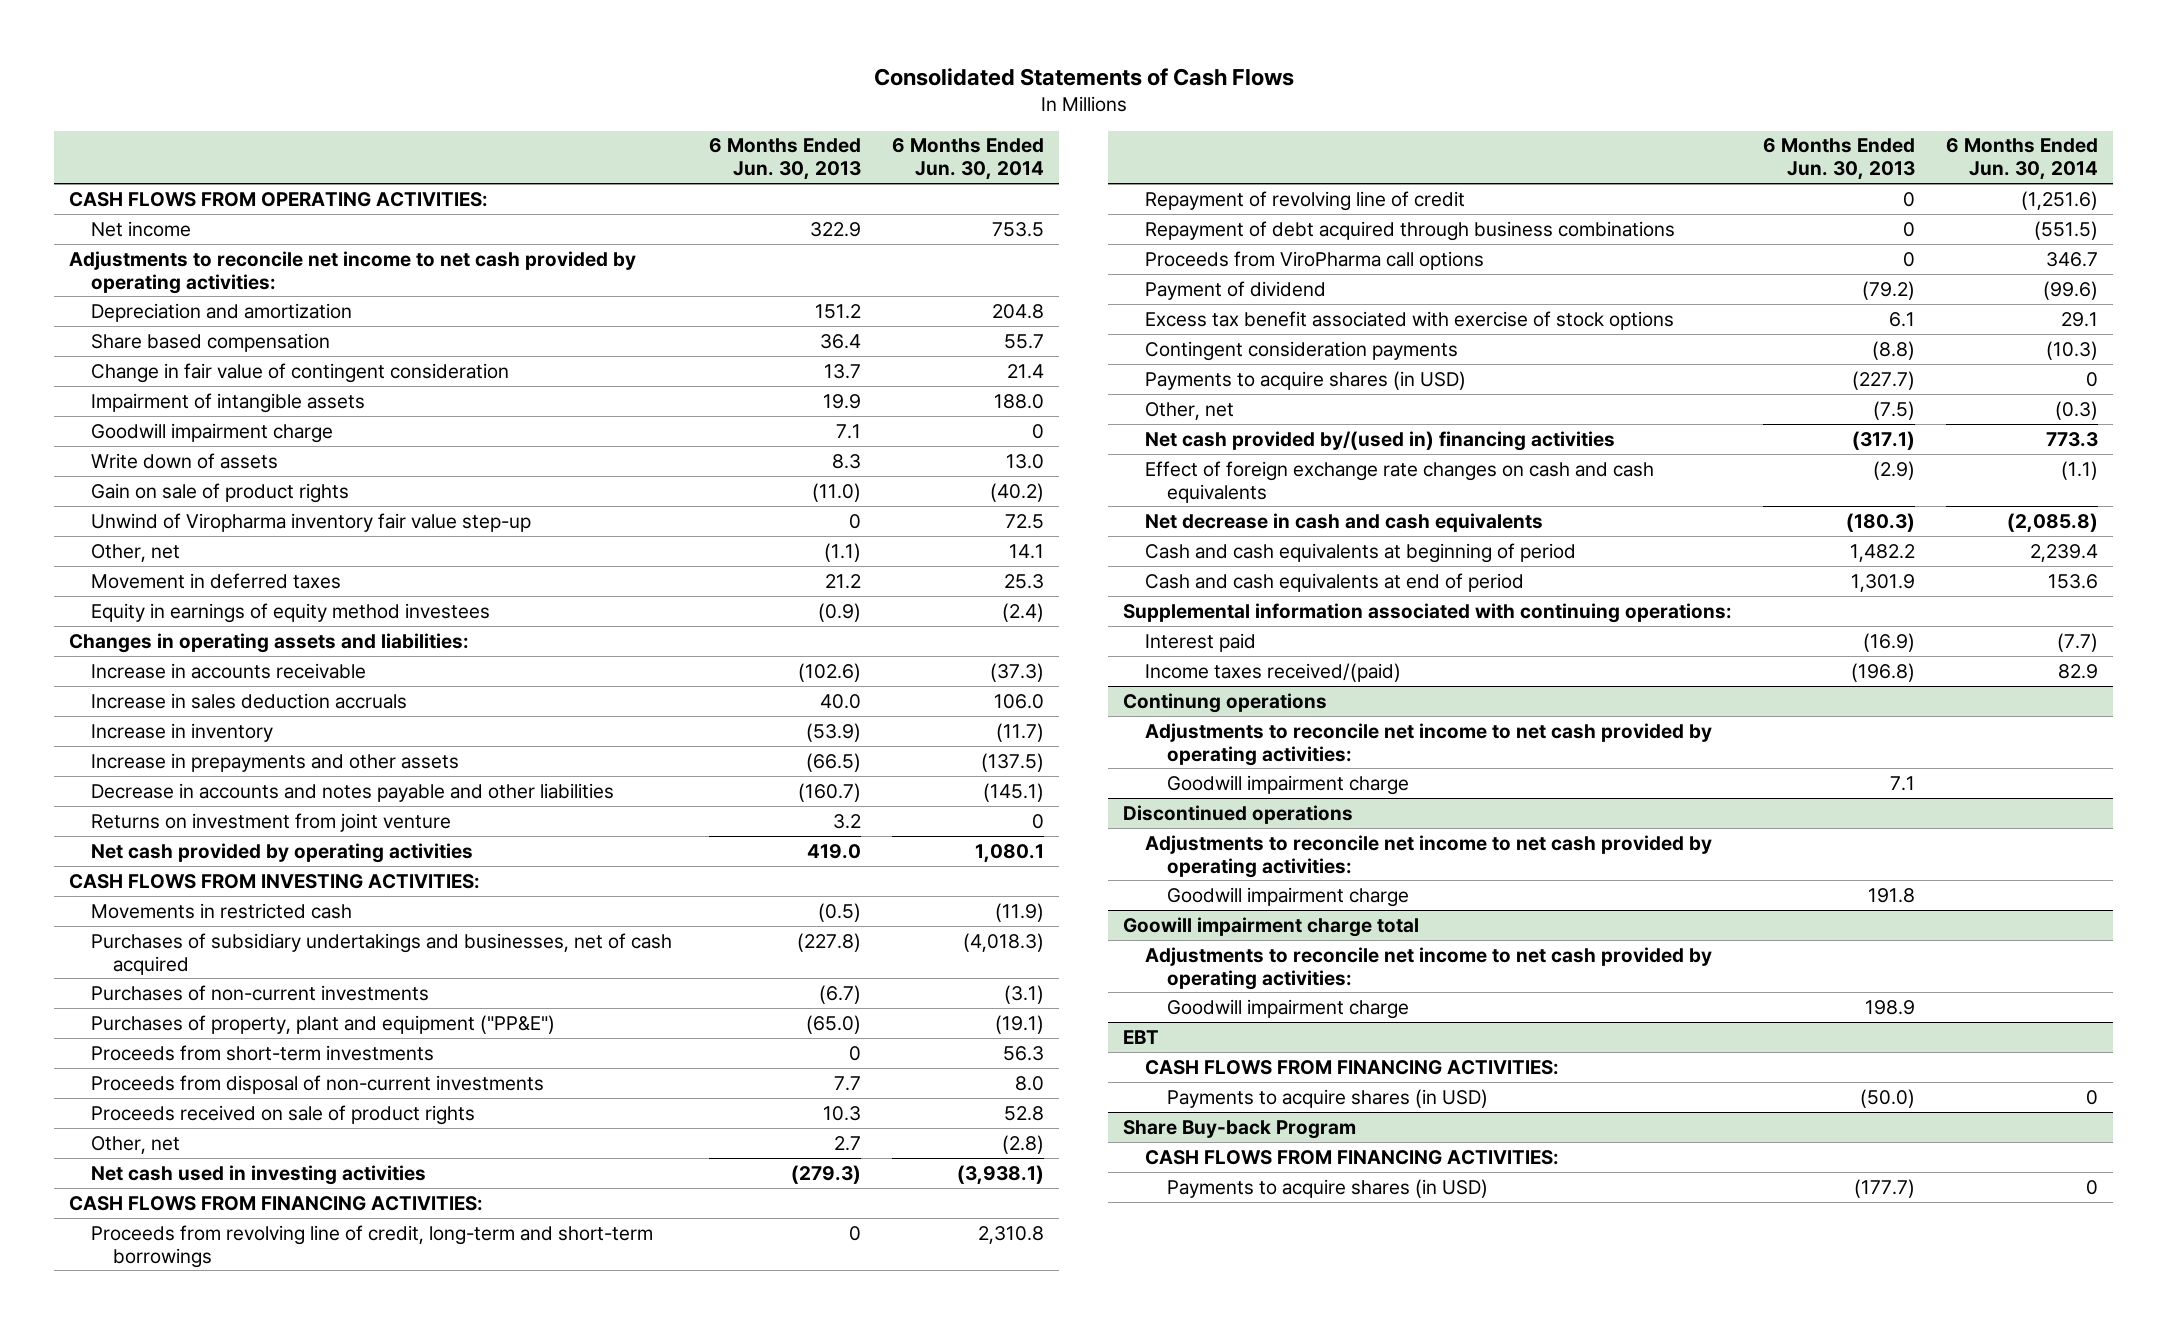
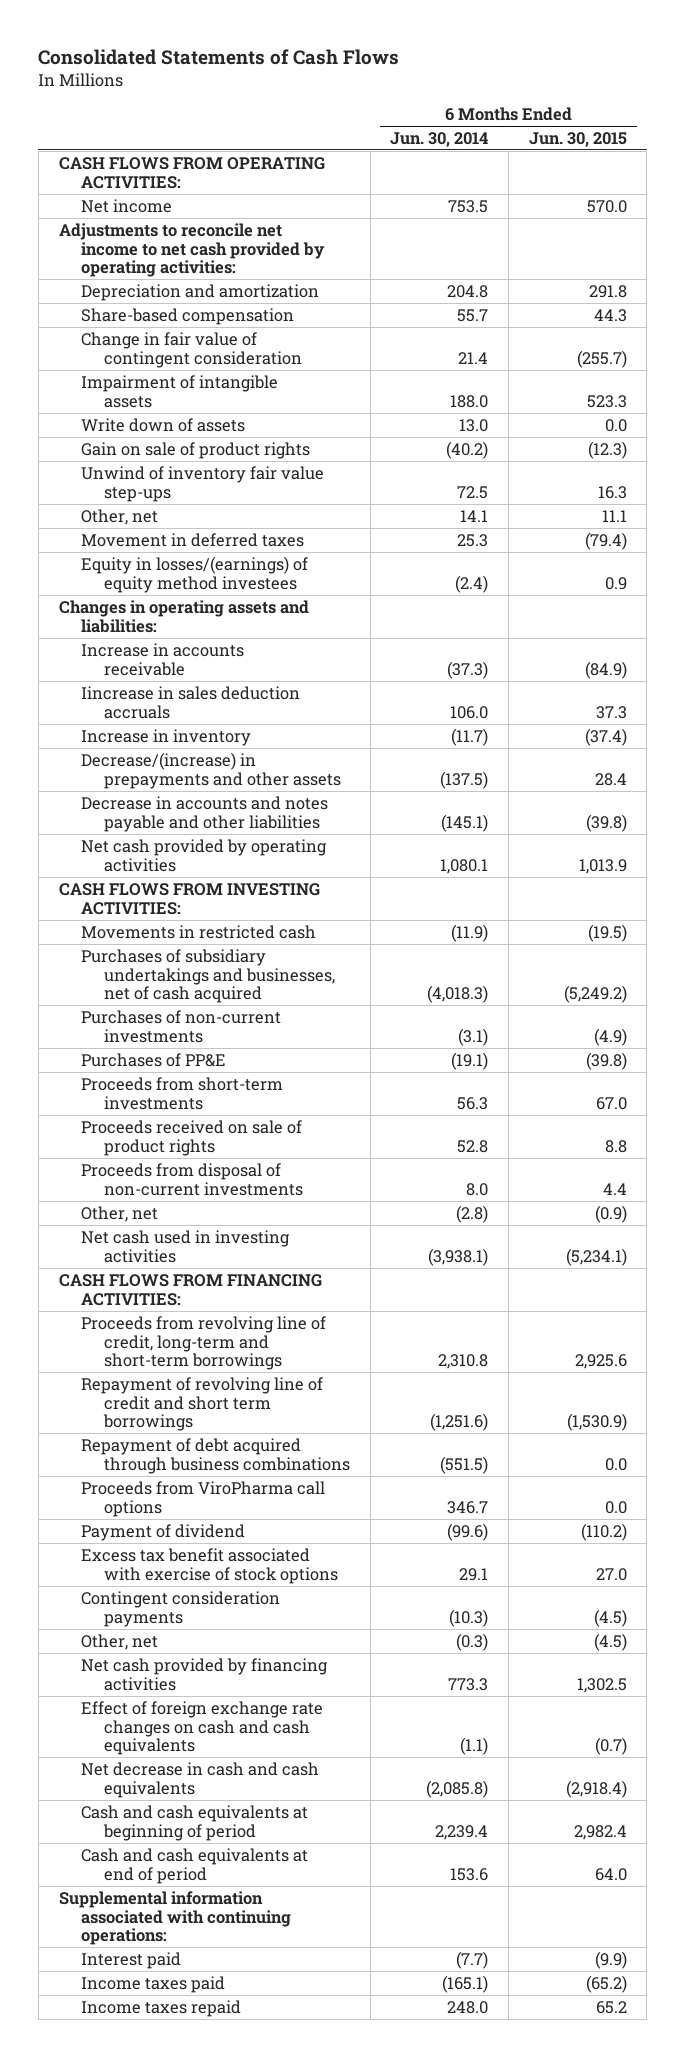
[709,138,862,181] 6 Months Ended Jun. 30, 2013 -> none
none -> [528,131,627,147] Jun. 30, 2015
[91,332,331,352] Share based compensation -> [81,307,295,325] Share-based compensation
[91,422,334,443] Goodwill impairment charge -> none
[91,512,532,532] Unwind of Viropharma inventory fair value step-up -> [81,465,325,502] Unwind of inventory fair value step-ups
[91,602,491,623] Equity in earnings of equity method investees -> [81,555,309,593] Equity in losses/(earnings) of equity method investees
[91,692,408,709] Increase in sales deduction accruals -> [81,685,301,719] Iincrease in sales deduction accruals
[91,752,460,772] Increase in prepayments and other assets -> [81,751,342,789] Decrease/(increase) in prepayments and other assets
[91,812,452,832] Returns on investment from joint venture -> none
[91,1014,556,1034] Purchases of property, plant and equipment ("PP&E") -> [81,1052,227,1067] Purchases of PP&E
[91,1074,545,1094] Proceeds from disposal of non-current investments -> [81,1162,304,1196] Proceeds from disposal of non-current investments
[1145,190,1466,211] Repayment of revolving line of credit -> [81,1376,324,1432] Repayment of revolving line of credit and short term borrowings
[1145,370,1467,390] Payments to acquire shares (in USD) -> none
[1145,430,1616,451] Net cash provided by/(used in) financing activities -> [81,1657,329,1691] Net cash provided by financing activities
[1123,692,1328,713] Continung operations -> none
[1145,722,1713,766] Adjustments to reconcile net income to net cash provided by operating activities: -> none
[1166,774,1409,795] Goodwill impairment charge -> none
[1123,804,1354,824] Discontinued operations -> none
[1145,834,1713,878] Adjustments to reconcile net income to net cash provided by operating activities: -> none
[1166,886,1409,907] Goodwill impairment charge -> none
[1123,916,1420,937] Goowill impairment charge total -> none
[1145,946,1713,990] Adjustments to reconcile net income to net cash provided by operating activities: -> none
[1166,998,1409,1019] Goodwill impairment charge -> none
[1123,1029,1160,1044] EBT -> none
[1145,1059,1560,1075] CASH FLOWS FROM FINANCING ACTIVITIES: -> none
[1166,1088,1488,1108] Payments to acquire shares (in USD) -> none
[1123,1119,1357,1139] Share Buy-back Program -> none
[1145,1149,1560,1165] CASH FLOWS FROM FINANCING ACTIVITIES: -> none
[1166,1178,1488,1198] Payments to acquire shares (in USD) -> none
[1145,662,1402,682] Income taxes received/(paid) -> [81,1975,226,1993] Income taxes paid
[2057,663,2098,679] 82.9 -> [442,1974,489,1993] (165.1)
none -> [81,1999,242,2017] Income taxes repaid

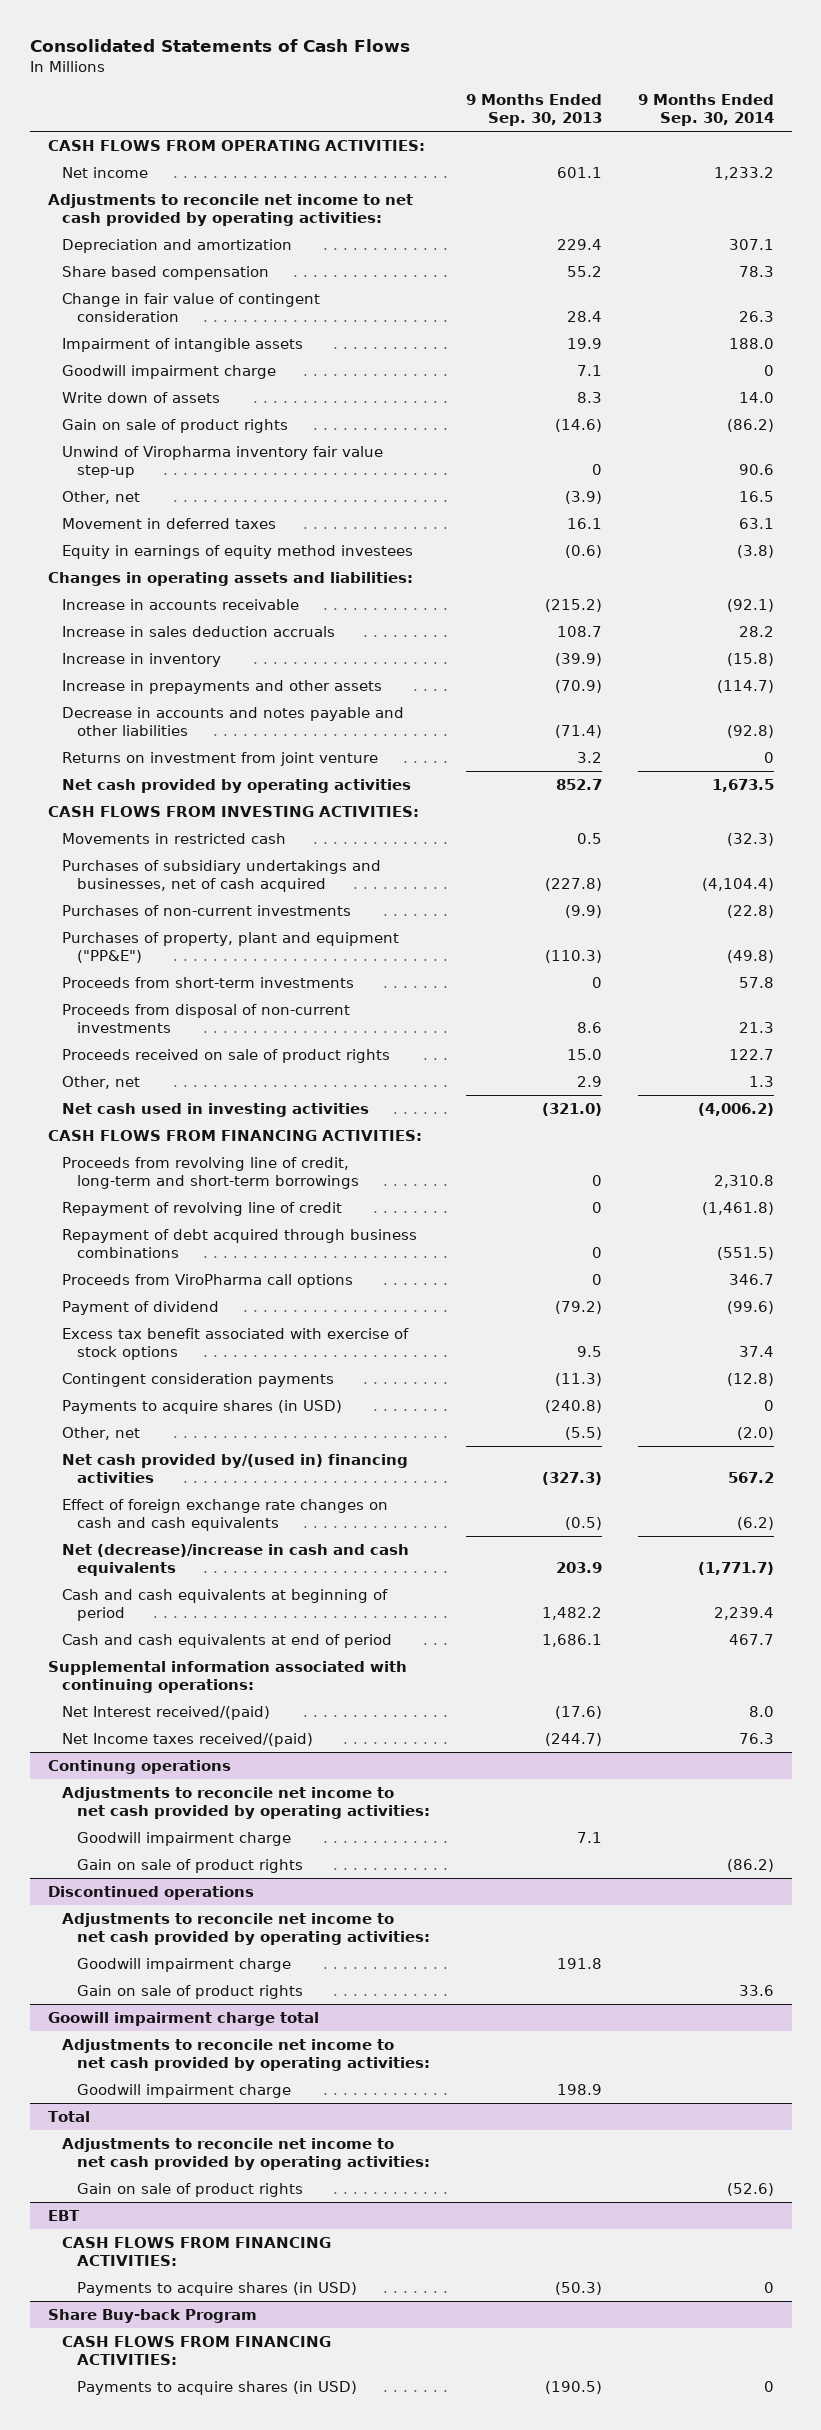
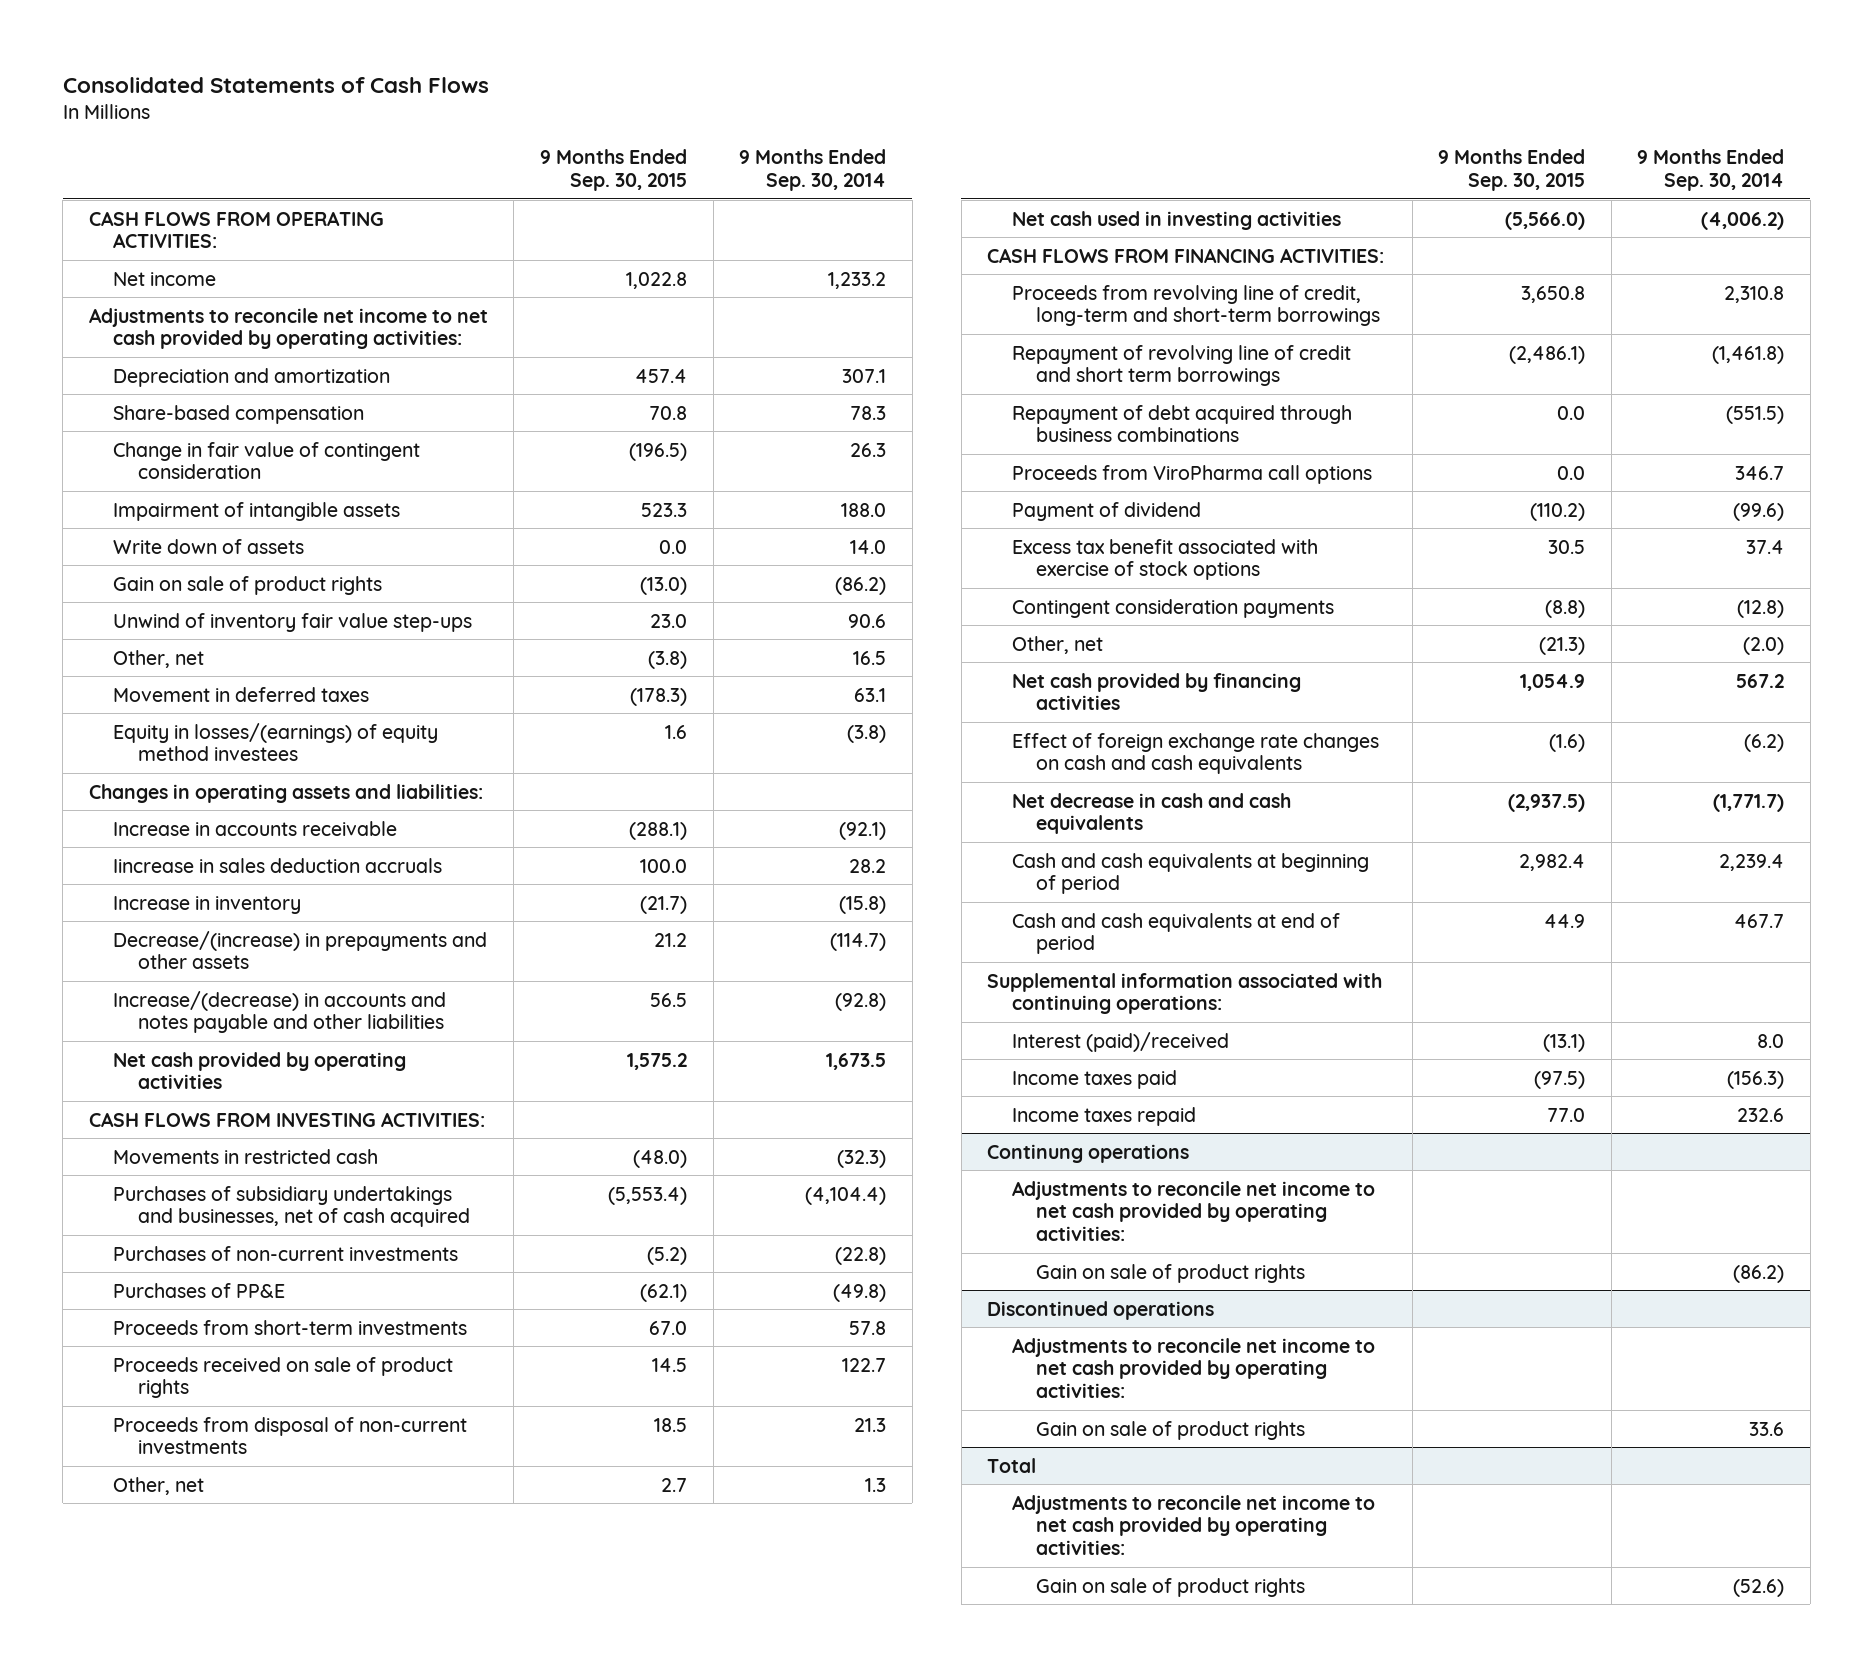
[465,94,602,127] 9 Months Ended Sep. 30, 2013 -> none
none -> [540,149,688,192] 9 Months Ended Sep. 30, 2015
[62,265,270,280] Share based compensation -> [113,404,365,424] Share-based compensation
[62,364,277,379] Goodwill impairment charge -> none
[62,445,384,478] Unwind of Viropharma inventory fair value step-up -> [113,612,473,632] Unwind of inventory fair value step-ups
[62,544,414,559] Equity in earnings of equity method investees -> [113,722,439,762] Equity in losses/(earnings) of equity method investees
[62,625,336,637] Increase in sales deduction accruals -> [113,857,443,873] Iincrease in sales deduction accruals
[62,751,379,766] Returns on investment from joint venture -> none
[62,679,383,694] Increase in prepayments and other assets -> [113,930,488,970] Decrease/(increase) in prepayments and other assets
[62,706,405,736] Decrease in accounts and notes payable and other liabilities -> [113,990,447,1034] Increase/(decrease) in accounts and notes payable and other liabilities
[62,931,400,963] Purchases of property, plant and equipment ("PP&E") -> [113,1282,286,1298] Purchases of PP&E
[62,1003,351,1033] Proceeds from disposal of non-current investments -> [113,1416,468,1455] Proceeds from disposal of non-current investments
[62,1201,343,1216] Repayment of revolving line of credit -> [1011,344,1351,387] Repayment of revolving line of credit and short term borrowings
[62,1399,343,1414] Payments to acquire shares (in USD) -> none
[62,1453,409,1483] Net cash provided by/(used in) financing activities -> [1011,672,1301,711] Net cash provided by financing activities
[62,1543,410,1576] Net (decrease)/increase in cash and cash equivalents -> [1011,792,1291,835] Net decrease in cash and cash equivalents
[62,1705,271,1720] Net Interest received/(paid) -> [1011,1031,1229,1052] Interest (paid)/received
[62,1732,314,1747] Net Income taxes received/(paid) -> [1011,1069,1177,1089] Income taxes paid
[738,1732,774,1744] 76.3 -> [1727,1070,1785,1089] (156.3)
none -> [1011,1106,1196,1126] Income taxes repaid
[76,1831,291,1846] Goodwill impairment charge -> none
[76,1957,291,1972] Goodwill impairment charge -> none
[47,2011,319,2026] Goowill impairment charge total -> none
[62,2038,430,2071] Adjustments to reconcile net income to net cash provided by operating activities: -> none
[76,2083,291,2098] Goodwill impairment charge -> none
[47,2209,80,2221] EBT -> none
[62,2236,332,2266] CASH FLOWS FROM FINANCING ACTIVITIES: -> none
[76,2281,357,2296] Payments to acquire shares (in USD) -> none
[47,2308,257,2323] Share Buy-back Program -> none
[62,2335,332,2365] CASH FLOWS FROM FINANCING ACTIVITIES: -> none
[76,2380,357,2395] Payments to acquire shares (in USD) -> none

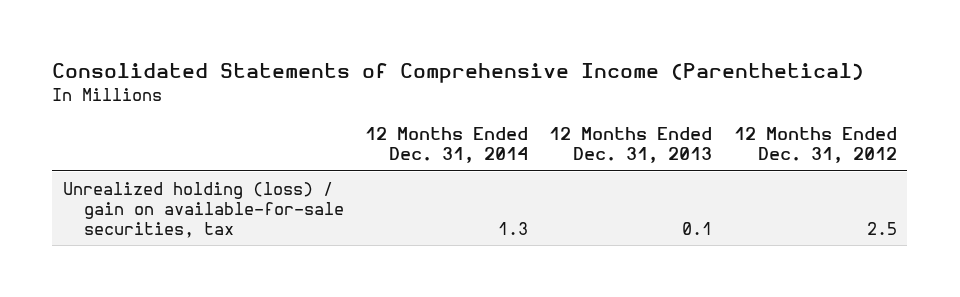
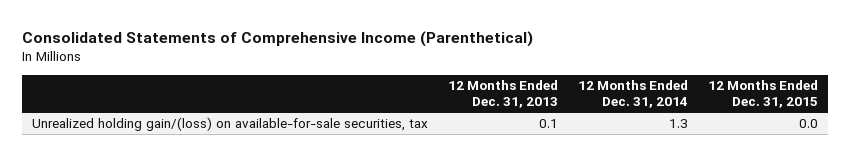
[733,127,897,164] 12 Months Ended Dec. 31, 2012 -> none
none -> [708,80,819,109] 12 Months Ended Dec. 31, 2015
[63,181,344,238] Unrealized holding (loss) / gain on available-for-sale securities, tax -> [31,117,428,132] Unrealized holding gain/(loss) on available-for-sale securities, tax

